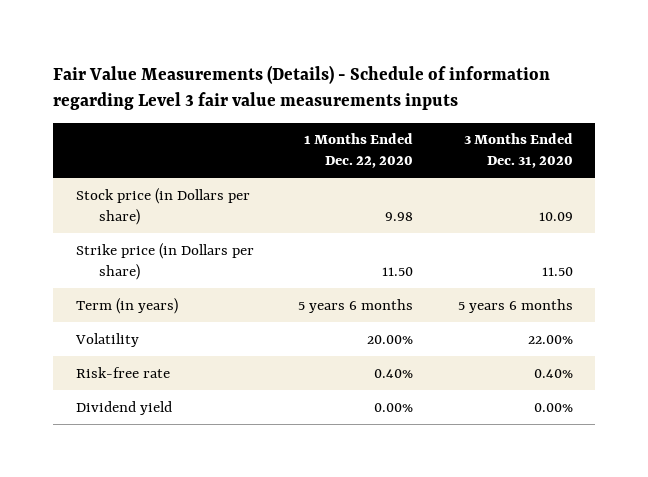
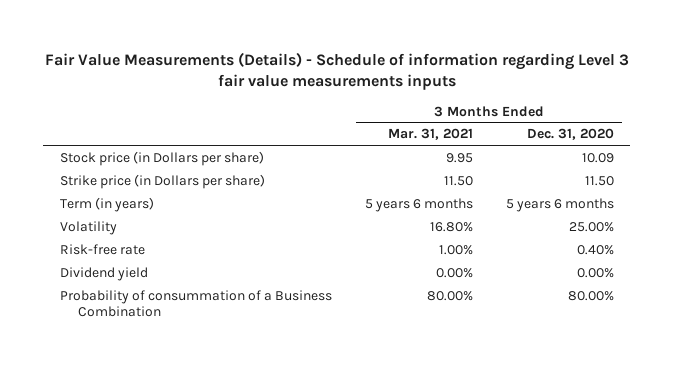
[304,133,414,169] 1 Months Ended Dec. 22, 2020 -> none
none -> [387,128,473,141] Mar. 31, 2021
[527,334,573,344] 22.00% -> [568,221,614,232] 25.00%
none -> [59,289,332,317] Probability of consummation of a Business Combination

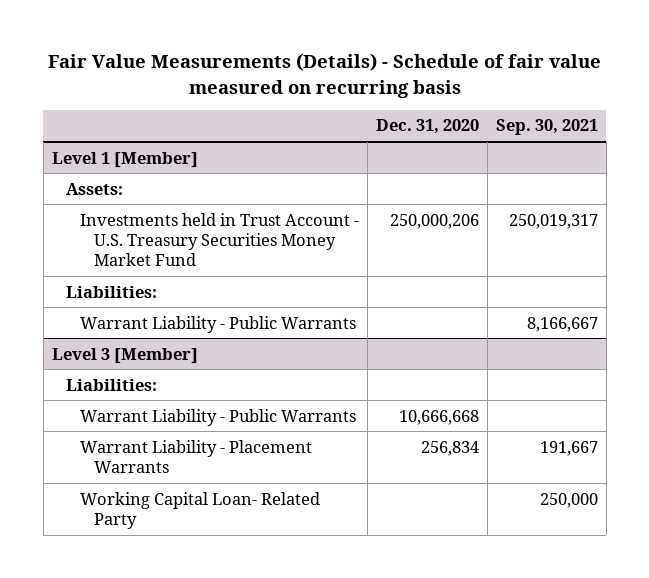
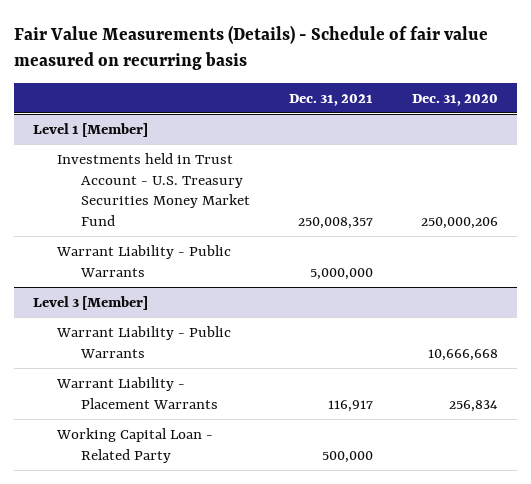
[495,119,598,136] Sep. 30, 2021 -> none
none -> [288,93,373,106] Dec. 31, 2021
[65,182,123,195] Assets: -> none
[65,285,157,298] Liabilities: -> none
[65,378,157,391] Liabilities: -> none
[79,491,320,529] Working Capital Loan- Related Party -> [56,427,214,463] Working Capital Loan - Related Party

